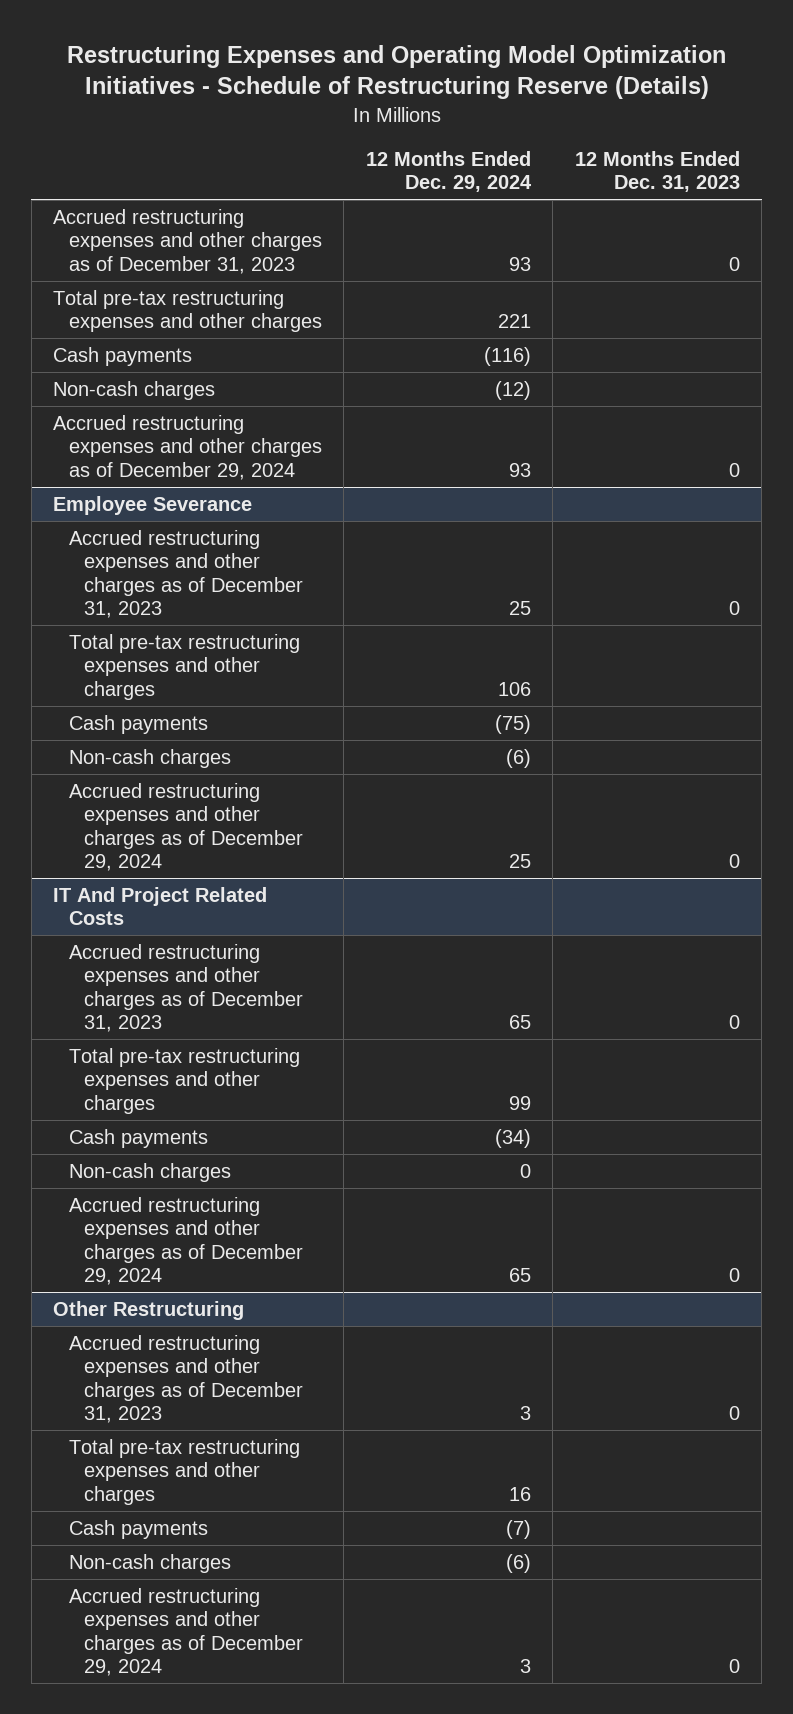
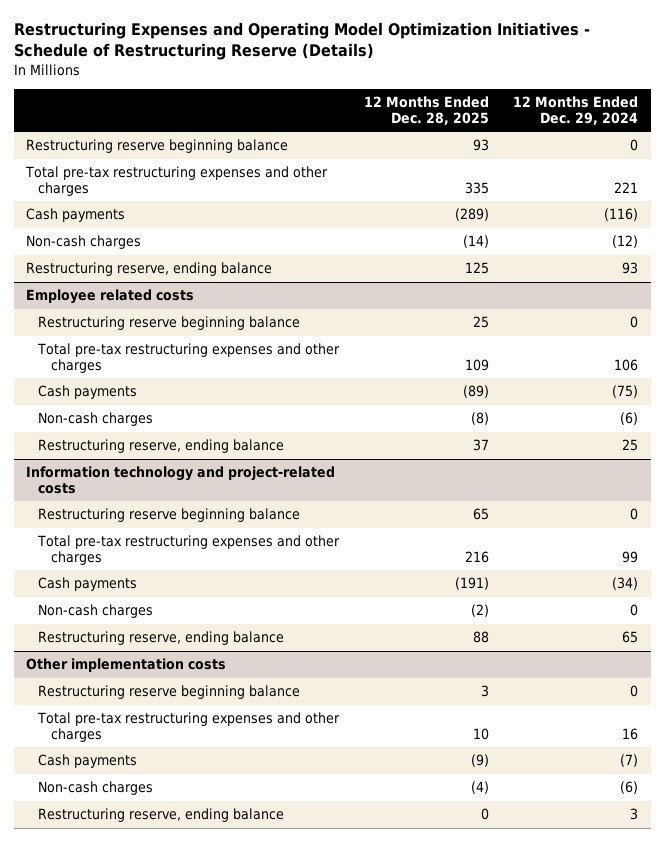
[574,150,740,193] 12 Months Ended Dec. 31, 2023 -> none
none -> [363,96,489,125] 12 Months Ended Dec. 28, 2025
[53,208,322,274] Accrued restructuring expenses and other charges as of December 31, 2023 -> none
none -> [26,139,289,154] Restructuring reserve beginning balance
[68,529,304,619] Accrued restructuring expenses and other charges as of December 31, 2023 -> none
[53,414,322,480] Accrued restructuring expenses and other charges as of December 29, 2024 -> [26,262,273,277] Restructuring reserve, ending balance
[53,495,253,515] Employee Severance -> [26,289,195,305] Employee related costs
none -> [38,316,301,331] Restructuring reserve beginning balance
[68,943,304,1033] Accrued restructuring expenses and other charges as of December 31, 2023 -> none
[68,782,304,872] Accrued restructuring expenses and other charges as of December 29, 2024 -> [38,439,285,454] Restructuring reserve, ending balance
[53,886,268,926] IT And Project Related Costs -> [26,466,336,495] Information technology and project-related costs
none -> [38,508,301,523] Restructuring reserve beginning balance
[68,1334,304,1424] Accrued restructuring expenses and other charges as of December 31, 2023 -> none
[68,1196,304,1286] Accrued restructuring expenses and other charges as of December 29, 2024 -> [38,631,285,646] Restructuring reserve, ending balance
[53,1300,245,1320] Other Restructuring -> [26,658,227,673] Other implementation costs
none -> [38,685,301,700] Restructuring reserve beginning balance
[68,1587,304,1677] Accrued restructuring expenses and other charges as of December 29, 2024 -> [38,808,285,823] Restructuring reserve, ending balance

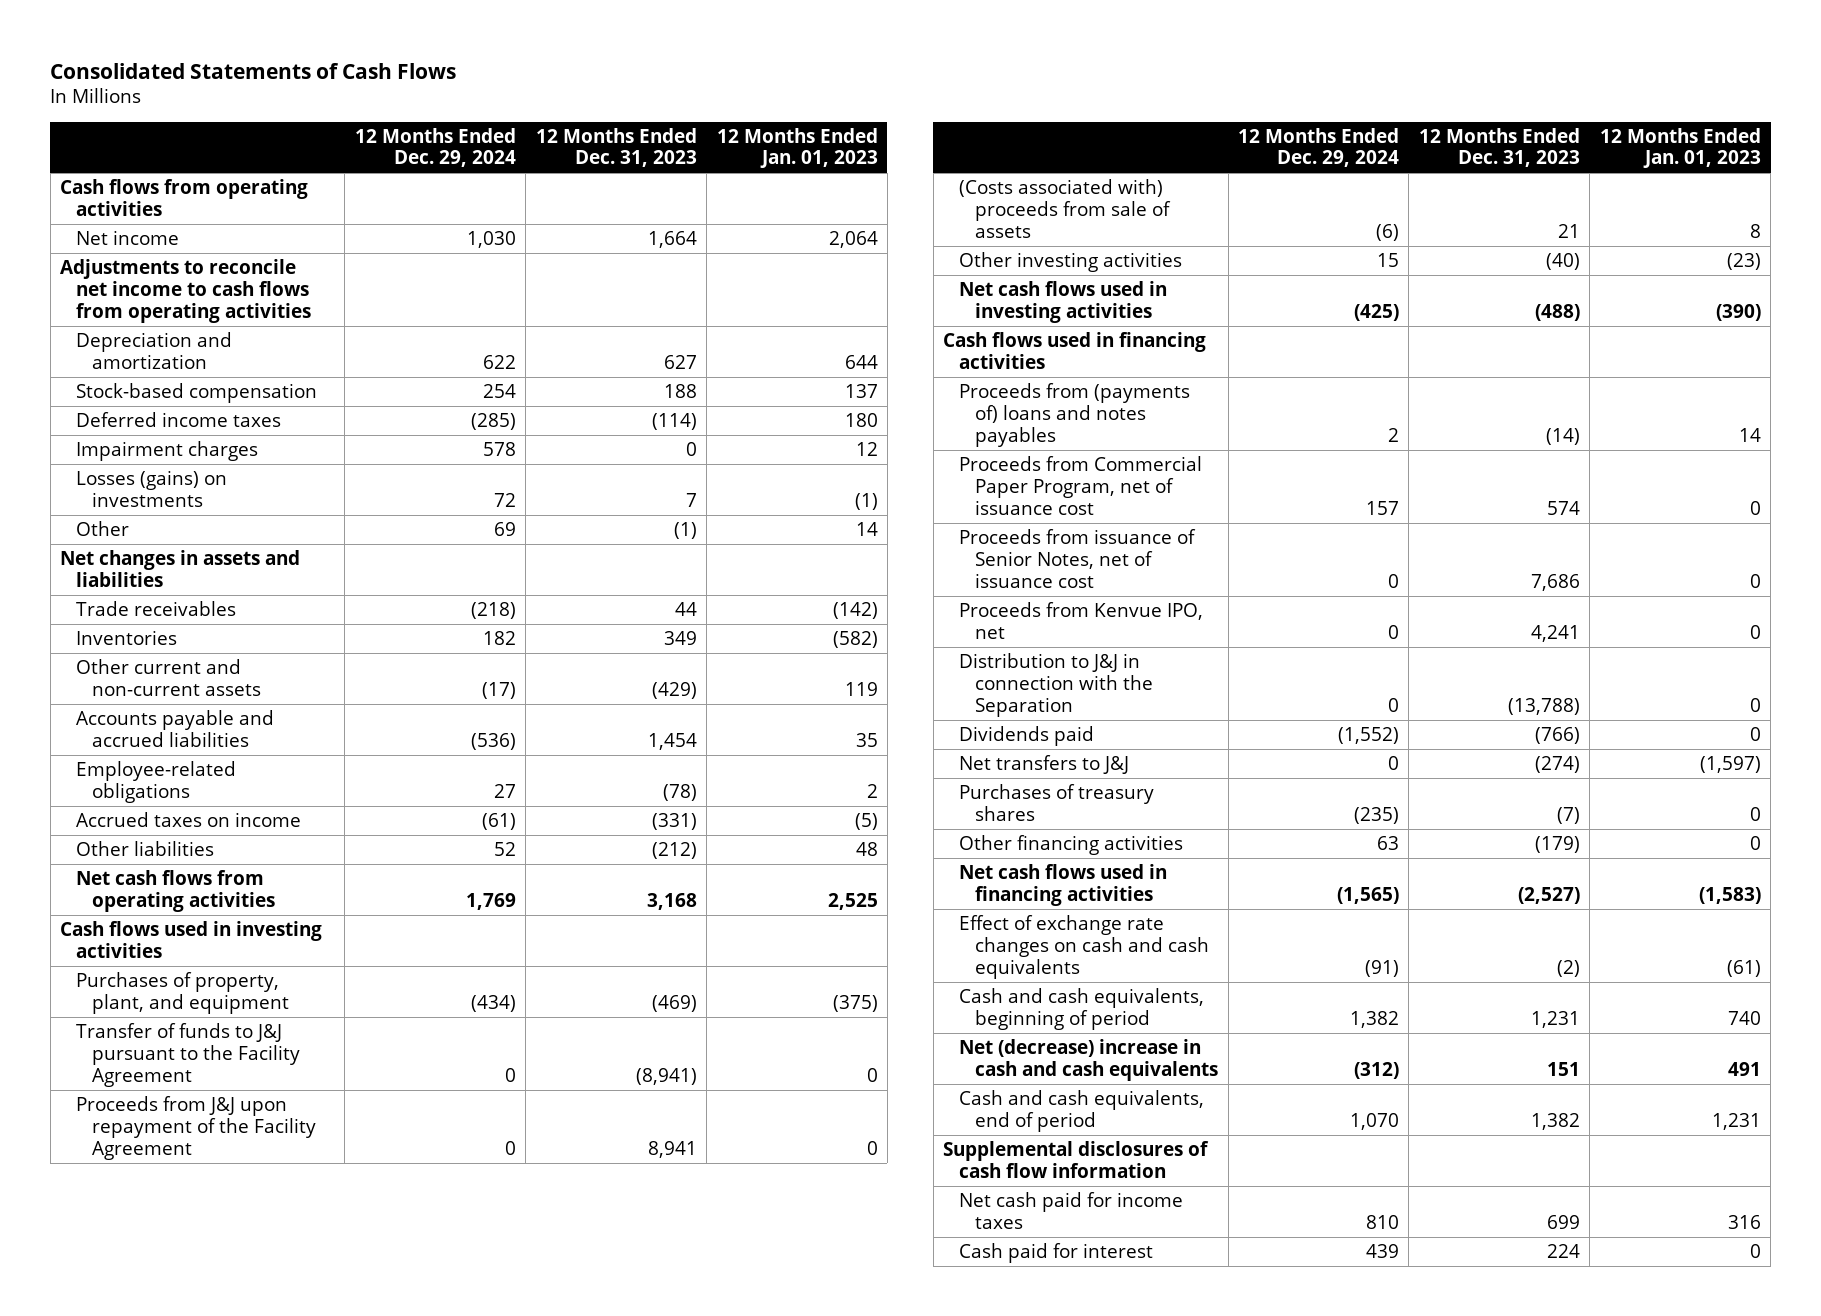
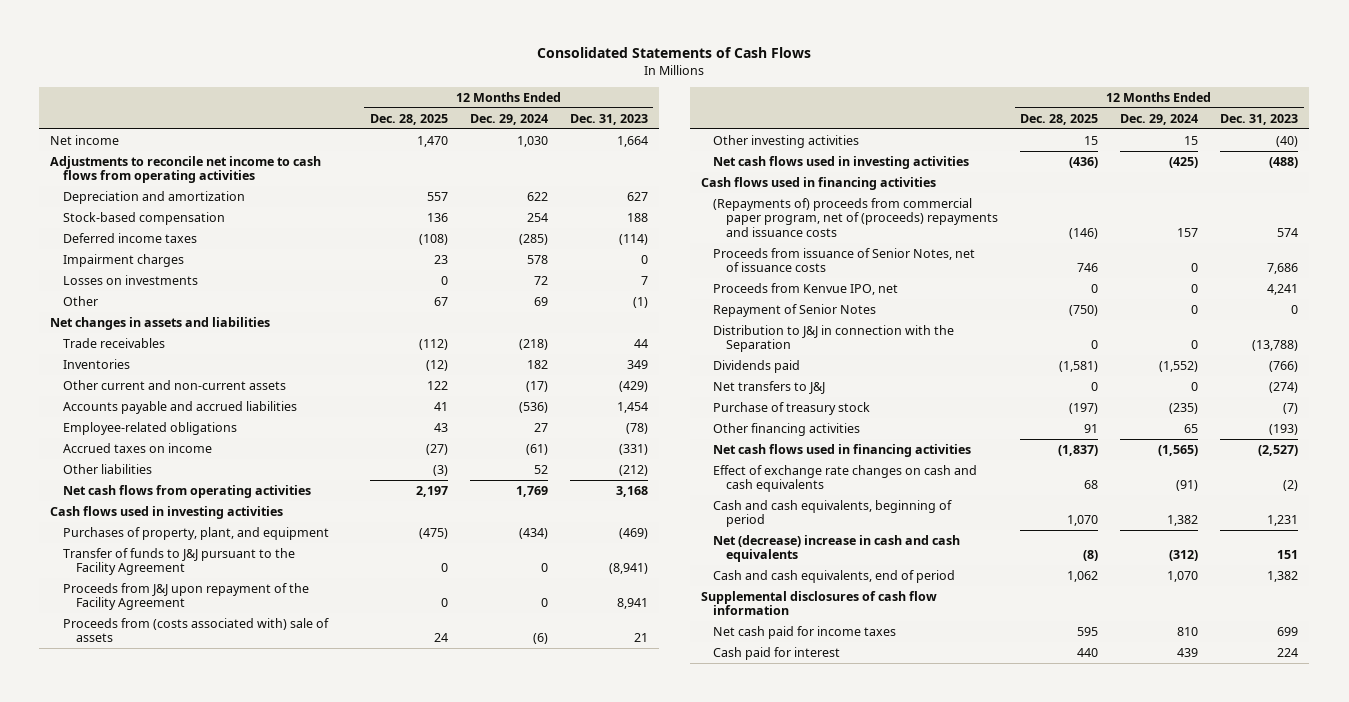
[716,127,878,169] 12 Months Ended Jan. 01, 2023 -> none
none -> [369,113,448,125] Dec. 28, 2025
[60,178,309,216] Cash flows from operating activities -> none
[76,469,228,507] Losses (gains) on investments -> [63,274,199,285] Losses on investments
[959,178,1172,238] (Costs associated with) proceeds from sale of assets -> [63,617,330,643] Proceeds from (costs associated with) sale of assets
[959,382,1191,447] Proceeds from (payments of) loans and notes payables -> none
[959,455,1203,515] Proceeds from Commercial Paper Program, net of issuance cost -> [713,197,999,237] (Repayments of) proceeds from commercial paper program, net of (proceeds) repayments and issuance costs
[959,528,1197,588] Proceeds from issuance of Senior Notes, net of issuance cost -> [713,247,976,273] Proceeds from issuance of Senior Notes, net of issuance costs
none -> [713,303,877,317] Repayment of Senior Notes
[959,783,1155,821] Purchases of treasury shares -> [713,401,871,415] Purchase of treasury stock
[1377,835,1400,850] 63 -> [1184,423,1199,433] 65
[1534,835,1580,853] (179) -> [1269,423,1299,435] (193)

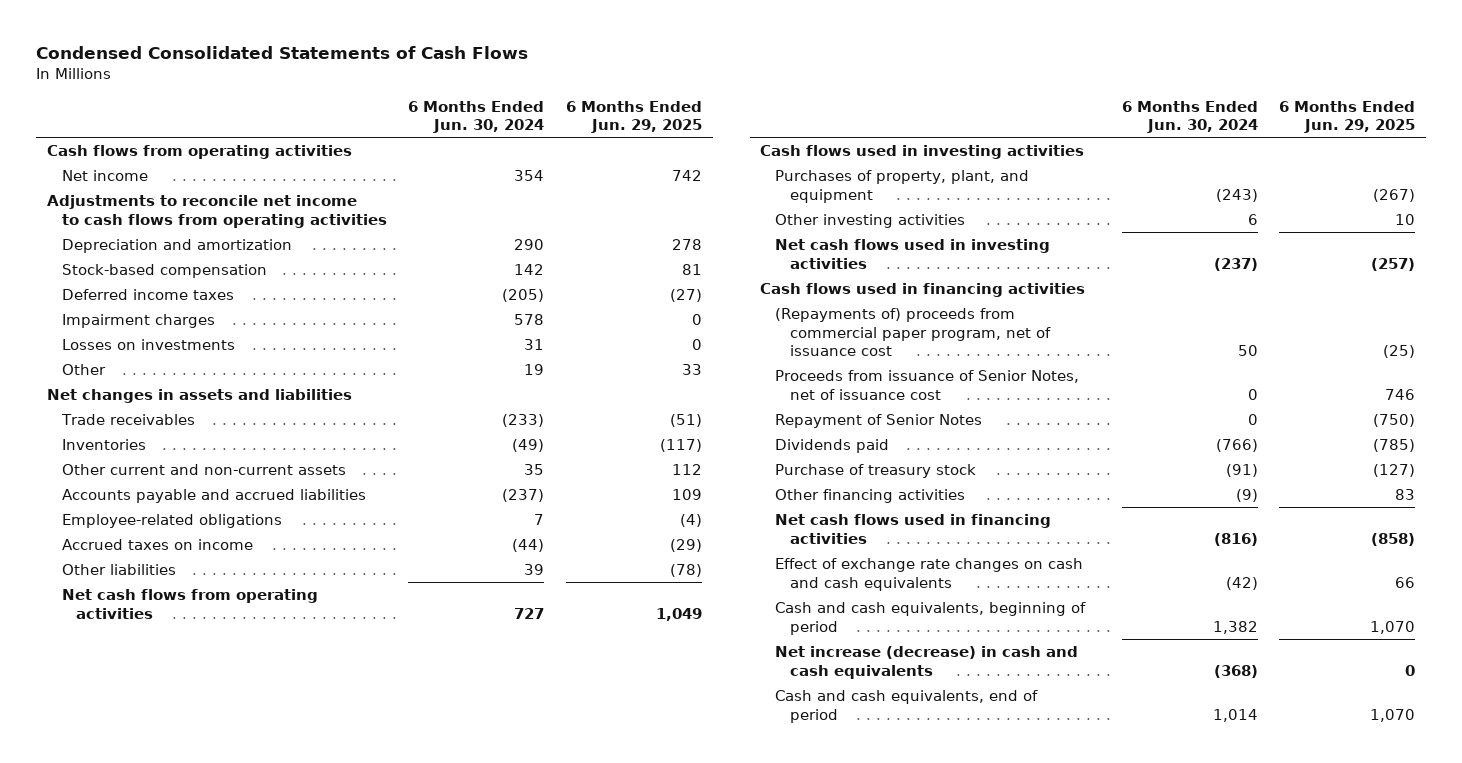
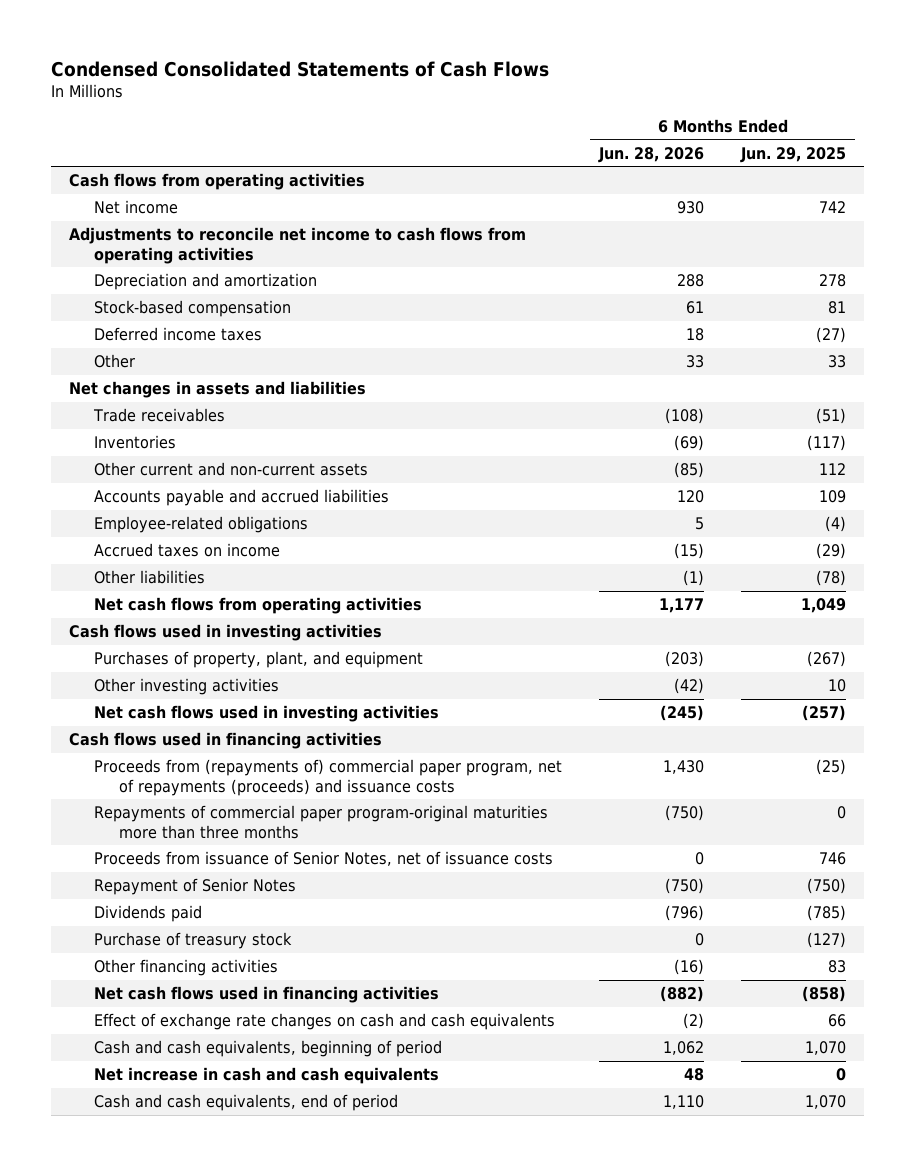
[408,100,545,134] 6 Months Ended Jun. 30, 2024 -> none
none -> [598,146,705,163] Jun. 28, 2026
[61,314,215,329] Impairment charges -> none
[61,339,235,351] Losses on investments -> none
[775,308,1052,357] (Repayments of) proceeds from commercial paper program, net of issuance cost -> [94,759,563,796] Proceeds from (repayments of) commercial paper program, net of repayments (proceeds) and issuance costs
none -> [94,805,549,839] Repayments of commercial paper program-original maturities more than three months
[775,370,1080,400] Proceeds from issuance of Senior Notes, net of issuance cost -> [94,851,554,867] Proceeds from issuance of Senior Notes, net of issuance costs
[775,646,1079,679] Net increase (decrease) in cash and cash equivalents -> [94,1067,440,1085] Net increase in cash and cash equivalents

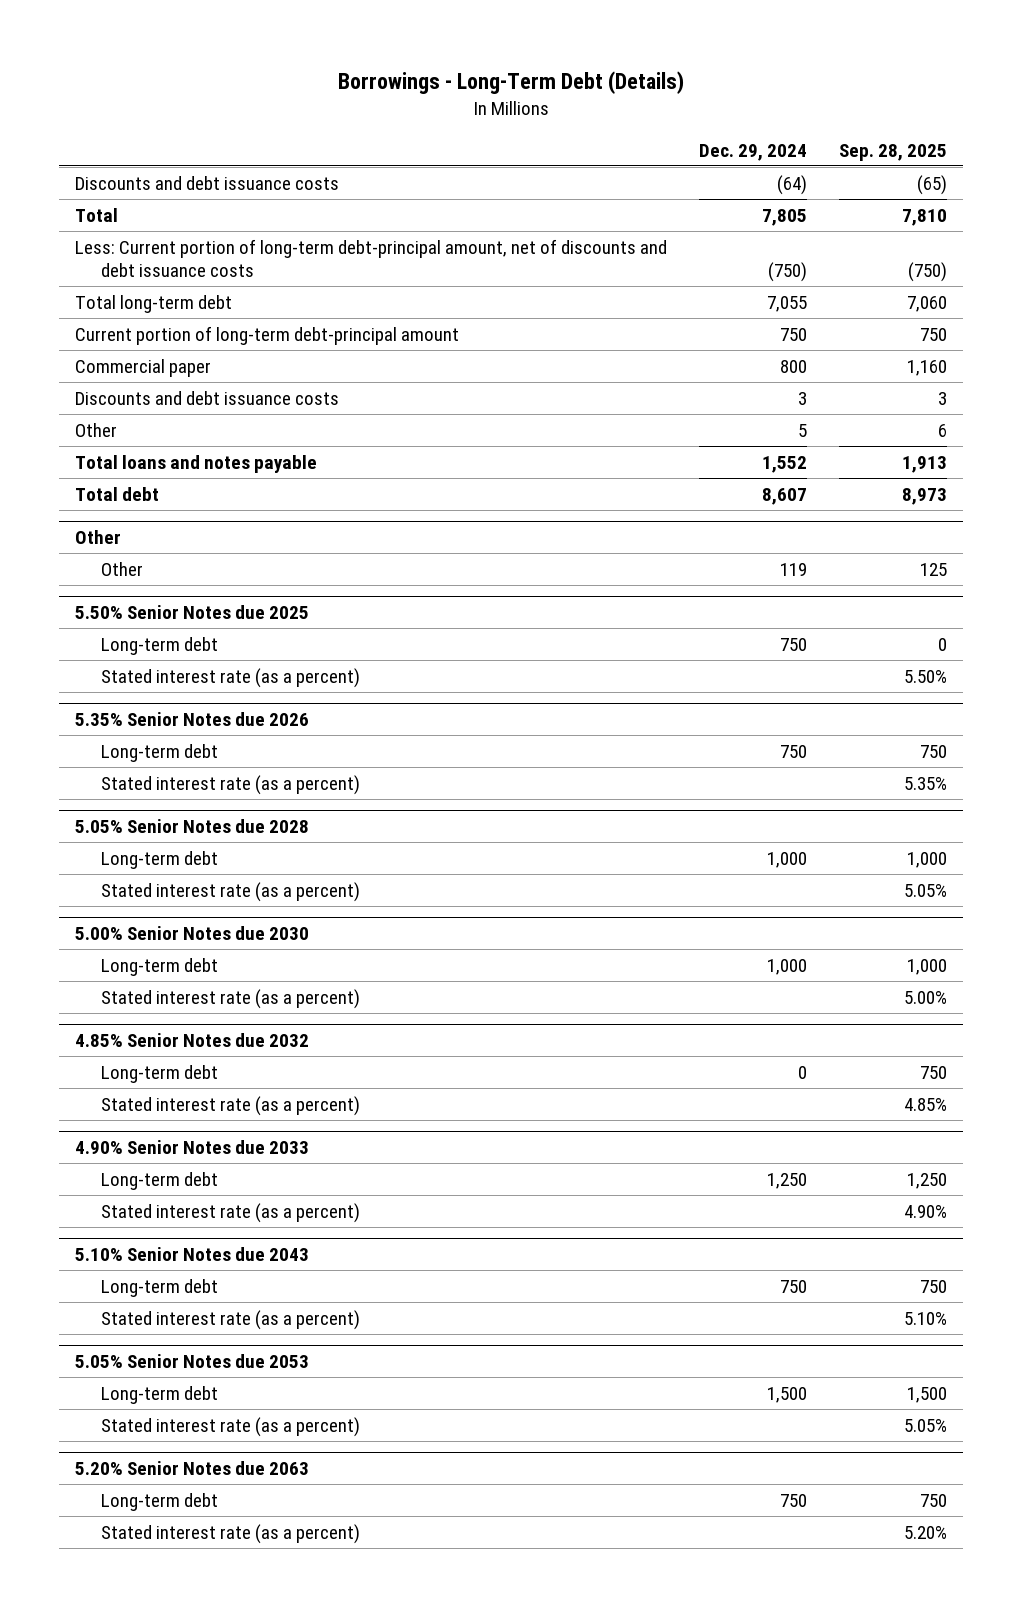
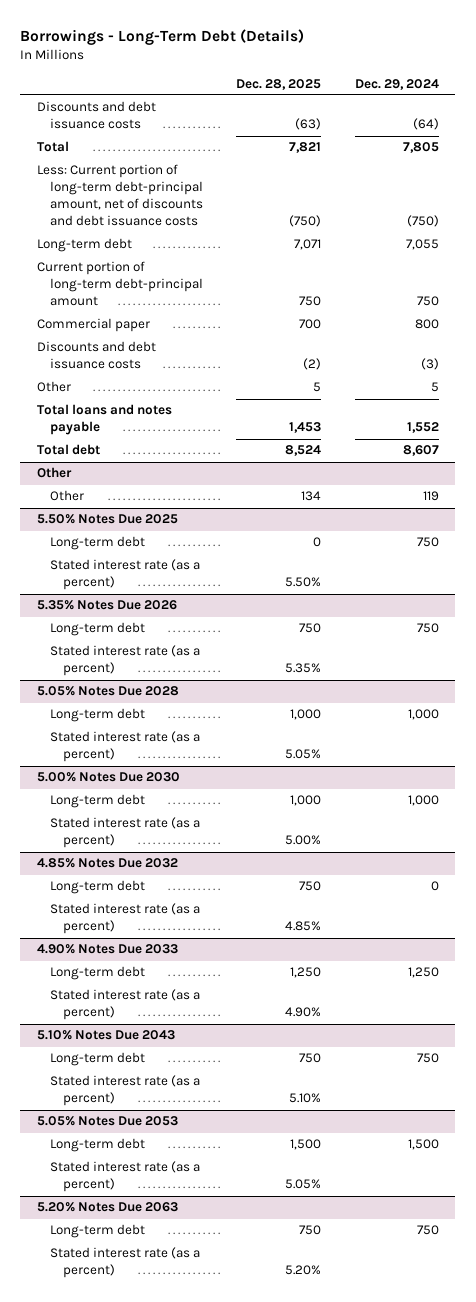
[839,143,948,161] Sep. 28, 2025 -> none
none -> [236,78,322,90] Dec. 28, 2025
[75,294,233,313] Total long-term debt -> [37,238,133,253] Long-term debt
[798,391,808,405] 3 -> [420,358,439,371] (3)
[75,605,310,620] 5.50% Senior Notes due 2025 -> [37,514,179,525] 5.50% Notes Due 2025
[75,712,310,727] 5.35% Senior Notes due 2026 -> [37,600,178,611] 5.35% Notes Due 2026
[75,819,310,834] 5.05% Senior Notes due 2028 -> [37,686,180,697] 5.05% Notes Due 2028
[75,926,310,941] 5.00% Senior Notes due 2030 -> [37,772,181,783] 5.00% Notes Due 2030
[75,1033,310,1048] 4.85% Senior Notes due 2032 -> [37,858,179,869] 4.85% Notes Due 2032
[75,1140,310,1155] 4.90% Senior Notes due 2033 -> [37,944,179,955] 4.90% Notes Due 2033
[75,1247,310,1262] 5.10% Senior Notes due 2043 -> [37,1030,176,1041] 5.10% Notes Due 2043
[75,1354,310,1369] 5.05% Senior Notes due 2053 -> [37,1116,179,1127] 5.05% Notes Due 2053
[75,1461,310,1476] 5.20% Senior Notes due 2063 -> [37,1202,179,1213] 5.20% Notes Due 2063

